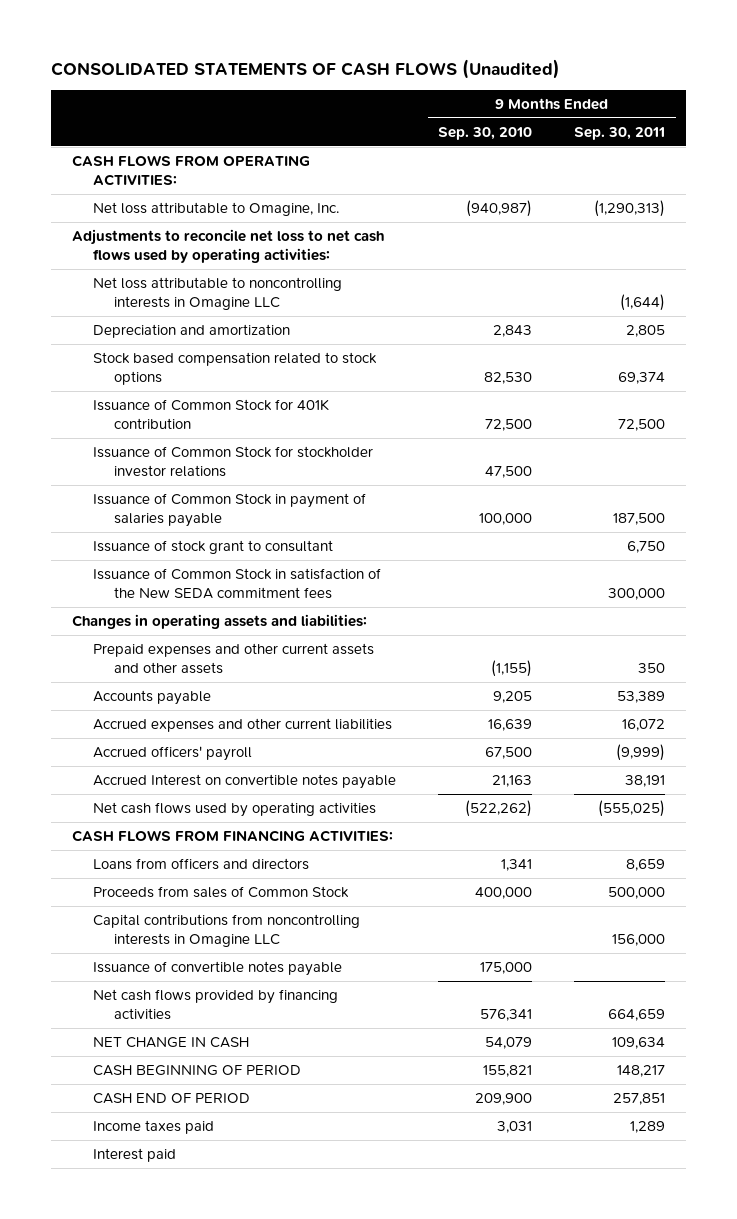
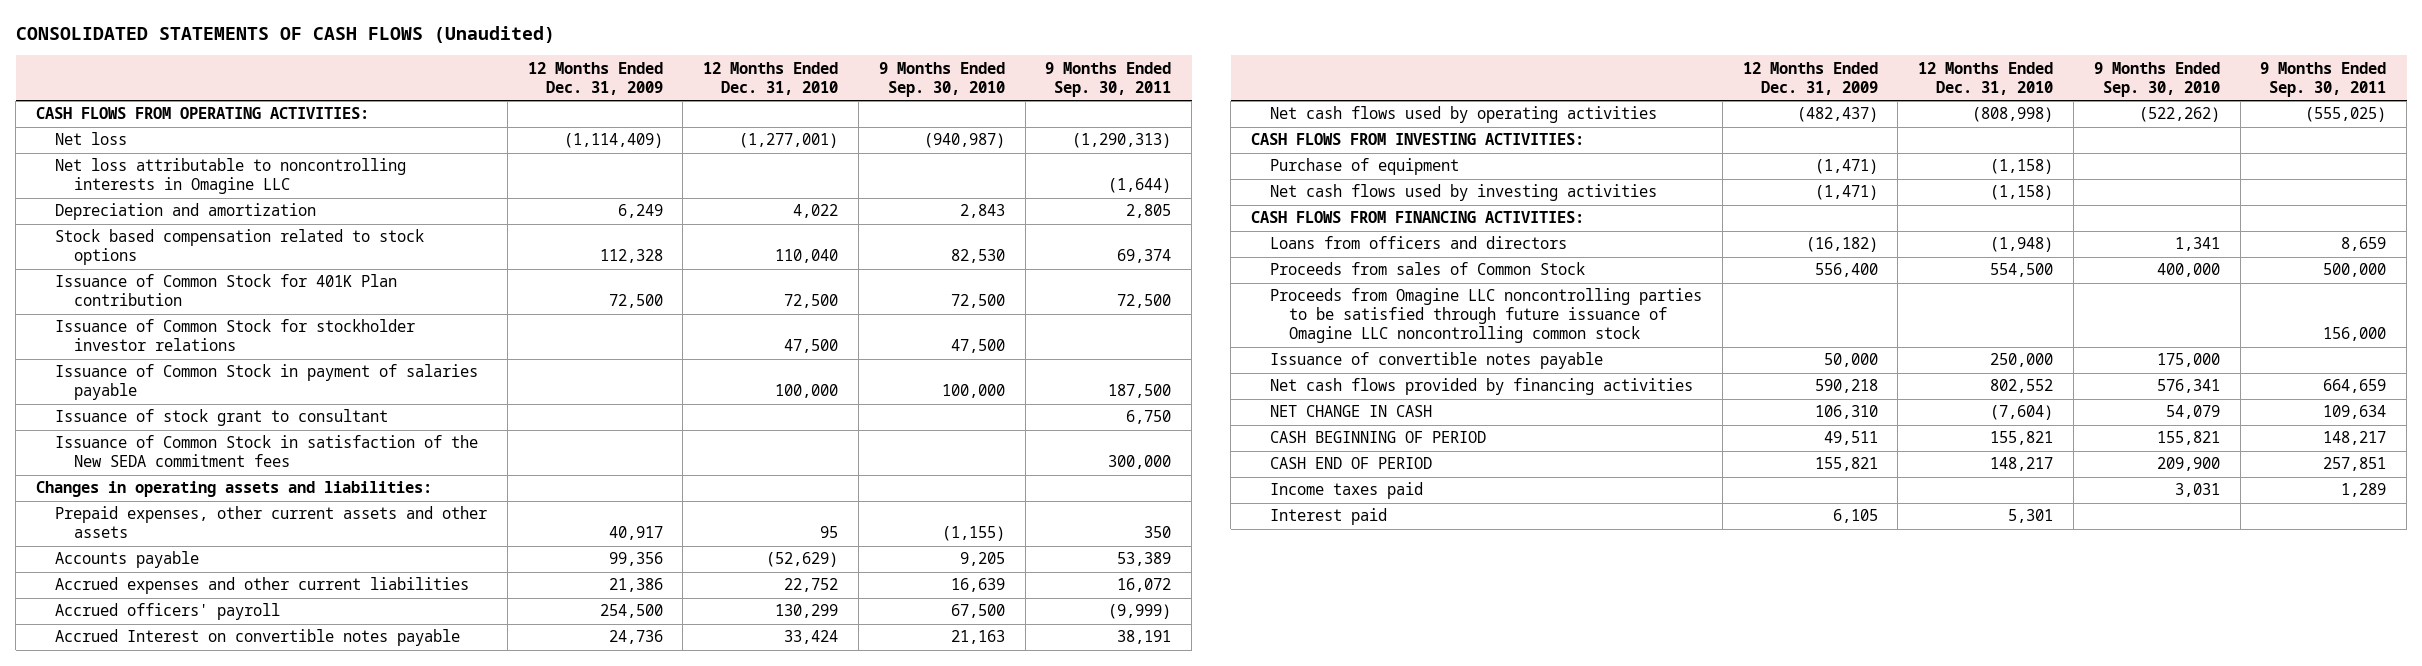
none -> [527,61,663,95] 12 Months Ended Dec. 31, 2009
none -> [703,61,839,95] 12 Months Ended Dec. 31, 2010
[72,229,385,264] Adjustments to reconcile net loss to net cash flows used by operating activities: -> none
[93,202,340,217] Net loss attributable to Omagine, Inc. -> [54,132,127,146] Net loss
[93,399,330,430] Issuance of Common Stock for 401K contribution -> [54,274,397,307] Issuance of Common Stock for 401K Plan contribution
[93,643,375,675] Prepaid expenses and other current assets and other assets -> [54,506,487,539] Prepaid expenses, other current assets and other assets
none -> [1250,133,1584,146] CASH FLOWS FROM INVESTING ACTIVITIES:
none -> [1270,158,1460,176] Purchase of equipment
none -> [1270,184,1658,202] Net cash flows used by investing activities
[93,914,361,948] Capital contributions from noncontrolling interests in Omagine LLC -> [1270,288,1703,344] Proceeds from Omagine LLC noncontrolling parties to be satisfied through future issuance of Omagine LLC noncontrolling common stock

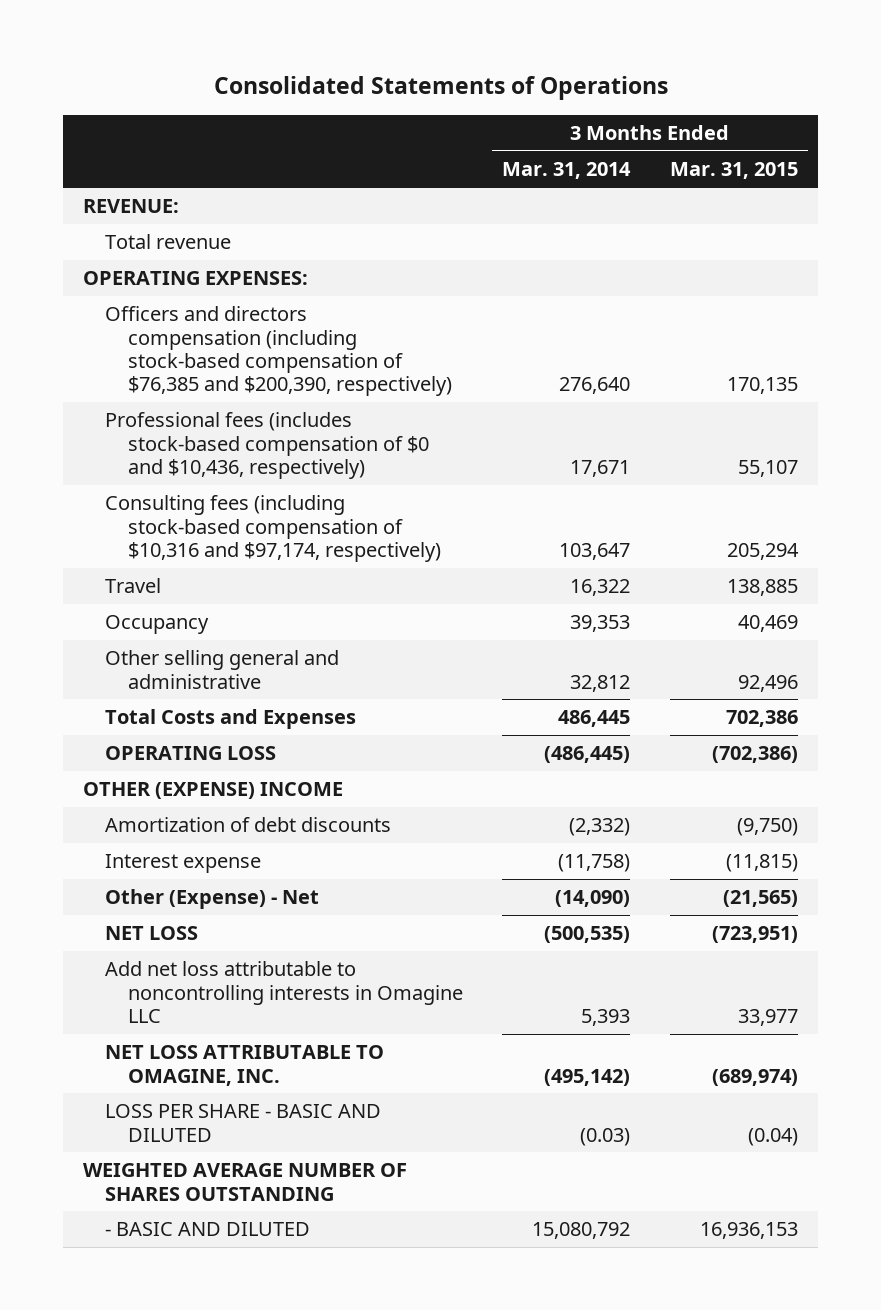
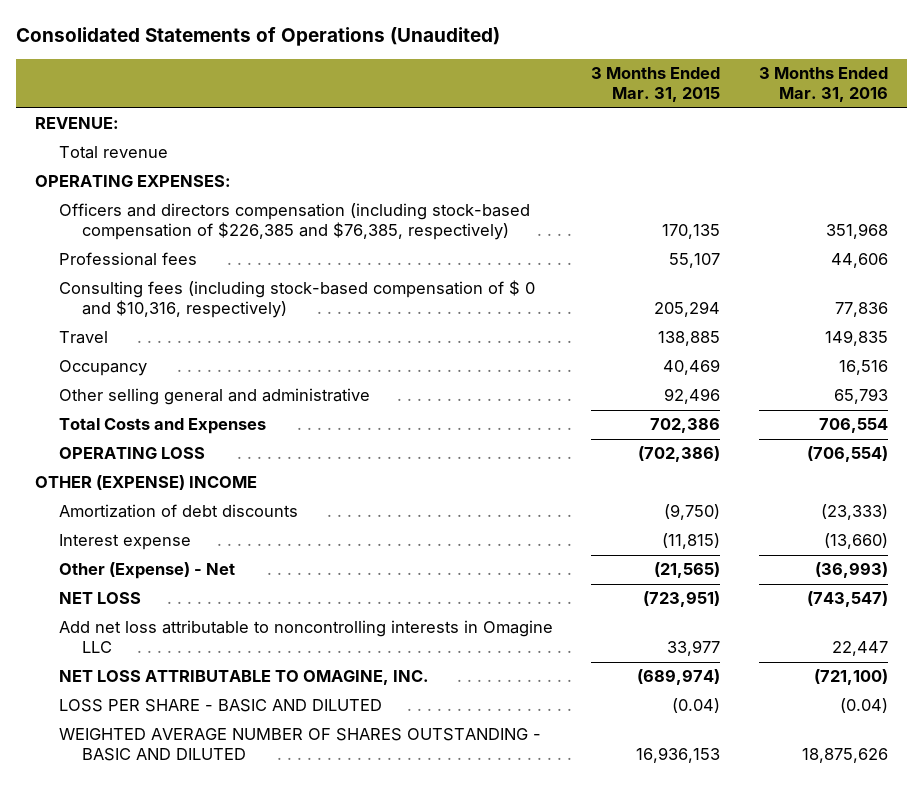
[213,76,668,101] Consolidated Statements of Operations -> [16,27,501,47] Consolidated Statements of Operations (Unaudited)
[502,162,632,180] Mar. 31, 2014 -> none
none -> [759,67,889,103] 3 Months Ended Mar. 31, 2016
[105,306,452,396] Officers and directors compensation (including stock-based compensation of $76,385 and $200,390, respectively) -> [58,203,530,241] Officers and directors compensation (including stock-based compensation of $226,385 and $76,385, respectively)
[105,412,429,479] Professional fees (includes stock-based compensation of $0 and $10,436, respectively) -> [58,252,197,267] Professional fees
[105,495,441,562] Consulting fees (including stock-based compensation of $10,316 and $97,174, respectively) -> [58,280,535,319] Consulting fees (including stock-based compensation of $ 0 and $10,316, respectively)
[83,1163,408,1201] WEIGHTED AVERAGE NUMBER OF SHARES OUTSTANDING -> none
[105,1222,311,1237] - BASIC AND DILUTED -> [58,728,541,762] WEIGHTED AVERAGE NUMBER OF SHARES OUTSTANDING - BASIC AND DILUTED

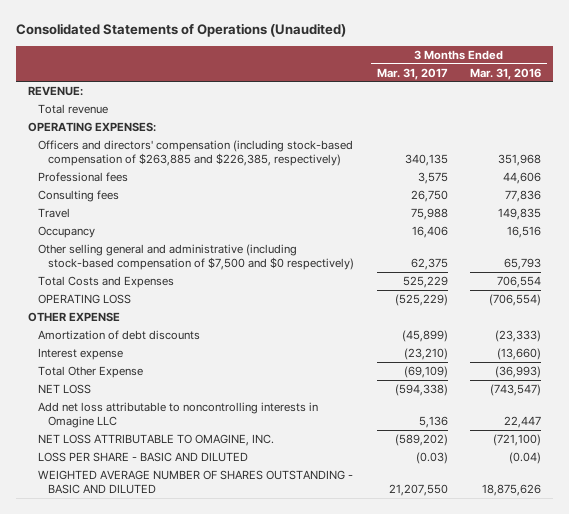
[591,67,721,103] 3 Months Ended Mar. 31, 2015 -> none
none -> [376,67,448,80] Mar. 31, 2017
[58,203,530,241] Officers and directors compensation (including stock-based compensation of $226,385 and $76,385, respectively) -> [37,139,353,167] Officers and directors' compensation (including stock-based compensation of $263,885 and $226,385, respectively)
[58,280,535,319] Consulting fees (including stock-based compensation of $ 0 and $10,316, respectively) -> [37,189,119,202] Consulting fees
[58,388,370,406] Other selling general and administrative -> [37,243,354,271] Other selling general and administrative (including stock-based compensation of $7,500 and $0 respectively)
[35,475,258,491] OTHER (EXPENSE) INCOME -> [27,311,120,322] OTHER EXPENSE
[58,562,235,580] Other (Expense) - Net -> [37,365,143,378] Total Other Expense

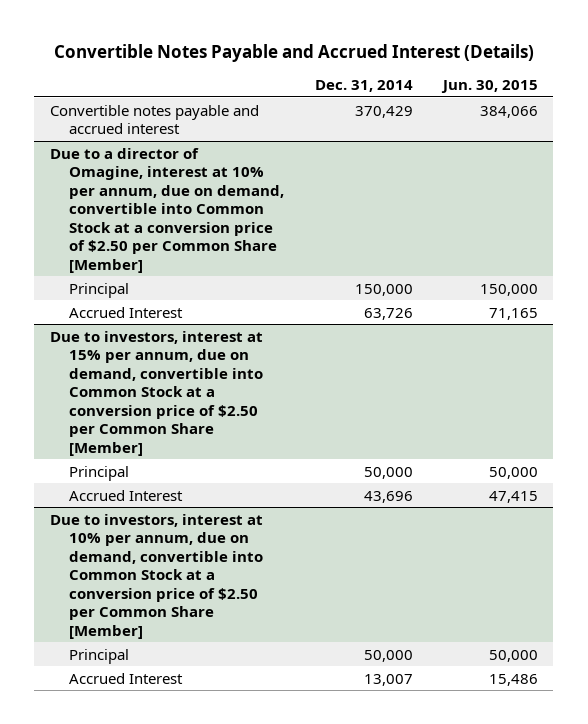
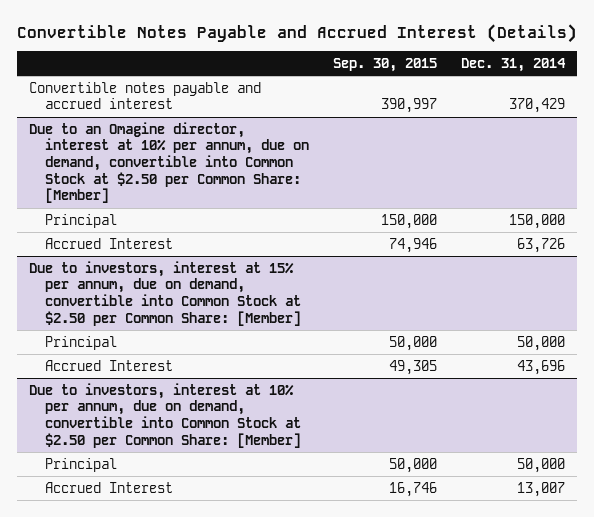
[441,80,539,94] Jun. 30, 2015 -> none
none -> [333,58,438,73] Sep. 30, 2015
[49,147,284,273] Due to a director of Omagine, interest at 10% per annum, due on demand, convertible into Common Stock at a conversion price of $2.50 per Common Share [Member] -> [28,121,309,204] Due to an Omagine director, interest at 10% per annum, due on demand, convertible into Common Stock at $2.50 per Common Share: [Member]
[49,330,263,456] Due to investors, interest at 15% per annum, due on demand, convertible into Common Stock at a conversion price of $2.50 per Common Share [Member] -> [28,260,301,326] Due to investors, interest at 15% per annum, due on demand, convertible into Common Stock at $2.50 per Common Share: [Member]
[49,513,263,639] Due to investors, interest at 10% per annum, due on demand, convertible into Common Stock at a conversion price of $2.50 per Common Share [Member] -> [28,382,301,448] Due to investors, interest at 10% per annum, due on demand, convertible into Common Stock at $2.50 per Common Share: [Member]

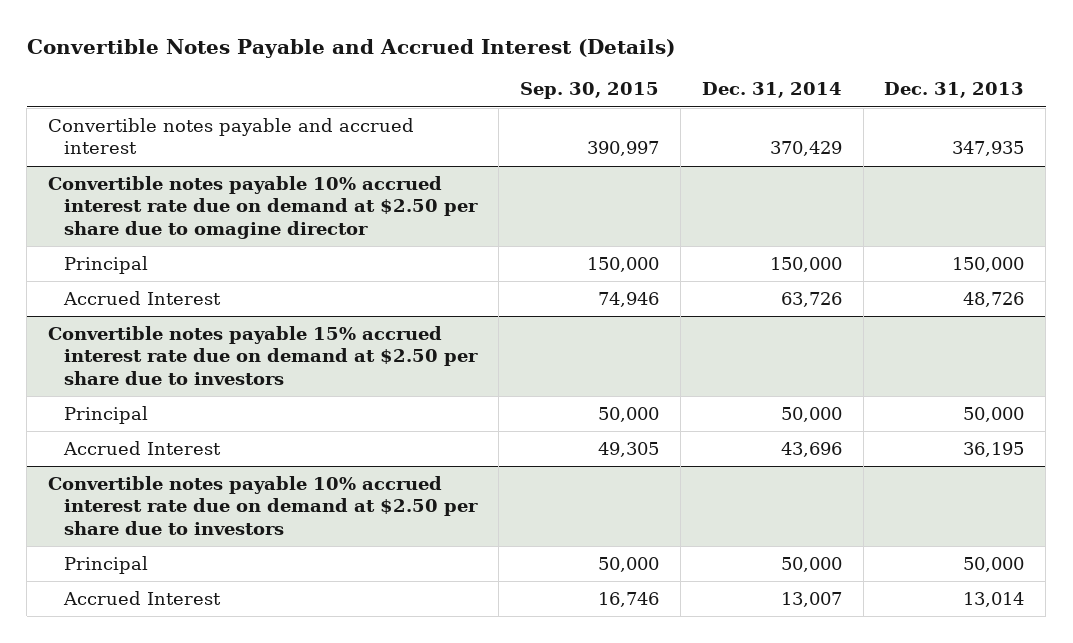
none -> [884,82,1025,99] Dec. 31, 2013
[28,121,309,204] Due to an Omagine director, interest at 10% per annum, due on demand, convertible into Common Stock at $2.50 per Common Share: [Member] -> [48,175,478,239] Convertible notes payable 10% accrued interest rate due on demand at $2.50 per share due to omagine director
[28,260,301,326] Due to investors, interest at 15% per annum, due on demand, convertible into Common Stock at $2.50 per Common Share: [Member] -> [48,325,478,385] Convertible notes payable 15% accrued interest rate due on demand at $2.50 per share due to investors
[28,382,301,448] Due to investors, interest at 10% per annum, due on demand, convertible into Common Stock at $2.50 per Common Share: [Member] -> [48,475,478,535] Convertible notes payable 10% accrued interest rate due on demand at $2.50 per share due to investors

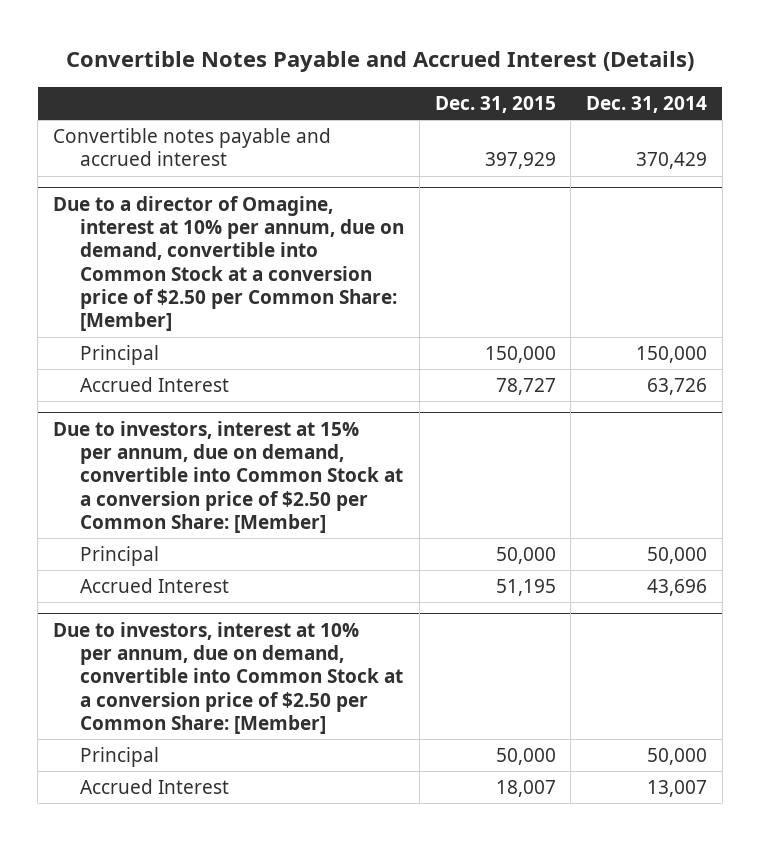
[519,82,659,100] Sep. 30, 2015 -> none
[884,82,1025,99] Dec. 31, 2013 -> none
none -> [434,95,556,113] Dec. 31, 2015
[48,175,478,239] Convertible notes payable 10% accrued interest rate due on demand at $2.50 per share due to omagine director -> [52,195,405,332] Due to a director of Omagine, interest at 10% per annum, due on demand, convertible into Common Stock at a conversion price of $2.50 per Common Share: [Member]
[48,325,478,385] Convertible notes payable 15% accrued interest rate due on demand at $2.50 per share due to investors -> [52,420,404,533] Due to investors, interest at 15% per annum, due on demand, convertible into Common Stock at a conversion price of $2.50 per Common Share: [Member]
[48,475,478,535] Convertible notes payable 10% accrued interest rate due on demand at $2.50 per share due to investors -> [52,621,404,734] Due to investors, interest at 10% per annum, due on demand, convertible into Common Stock at a conversion price of $2.50 per Common Share: [Member]

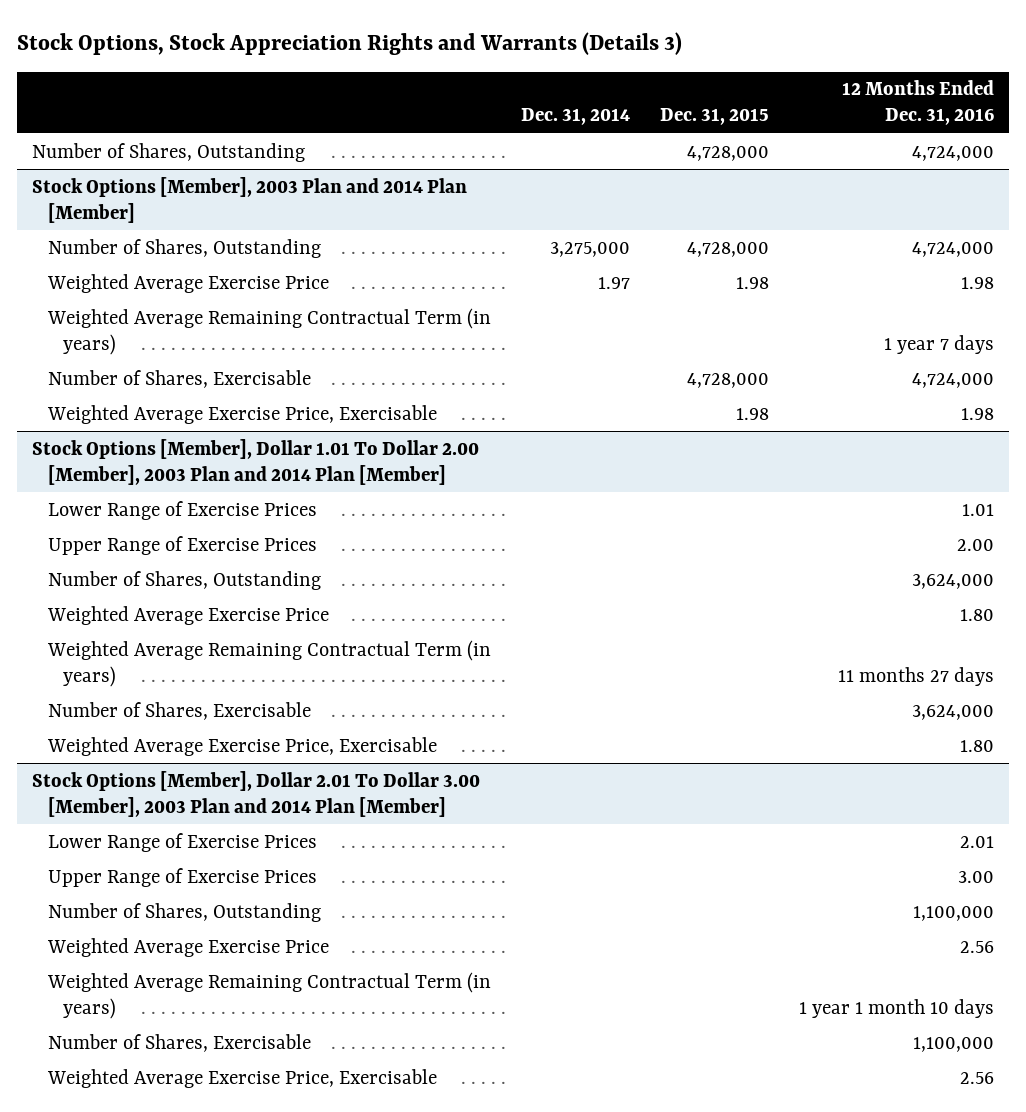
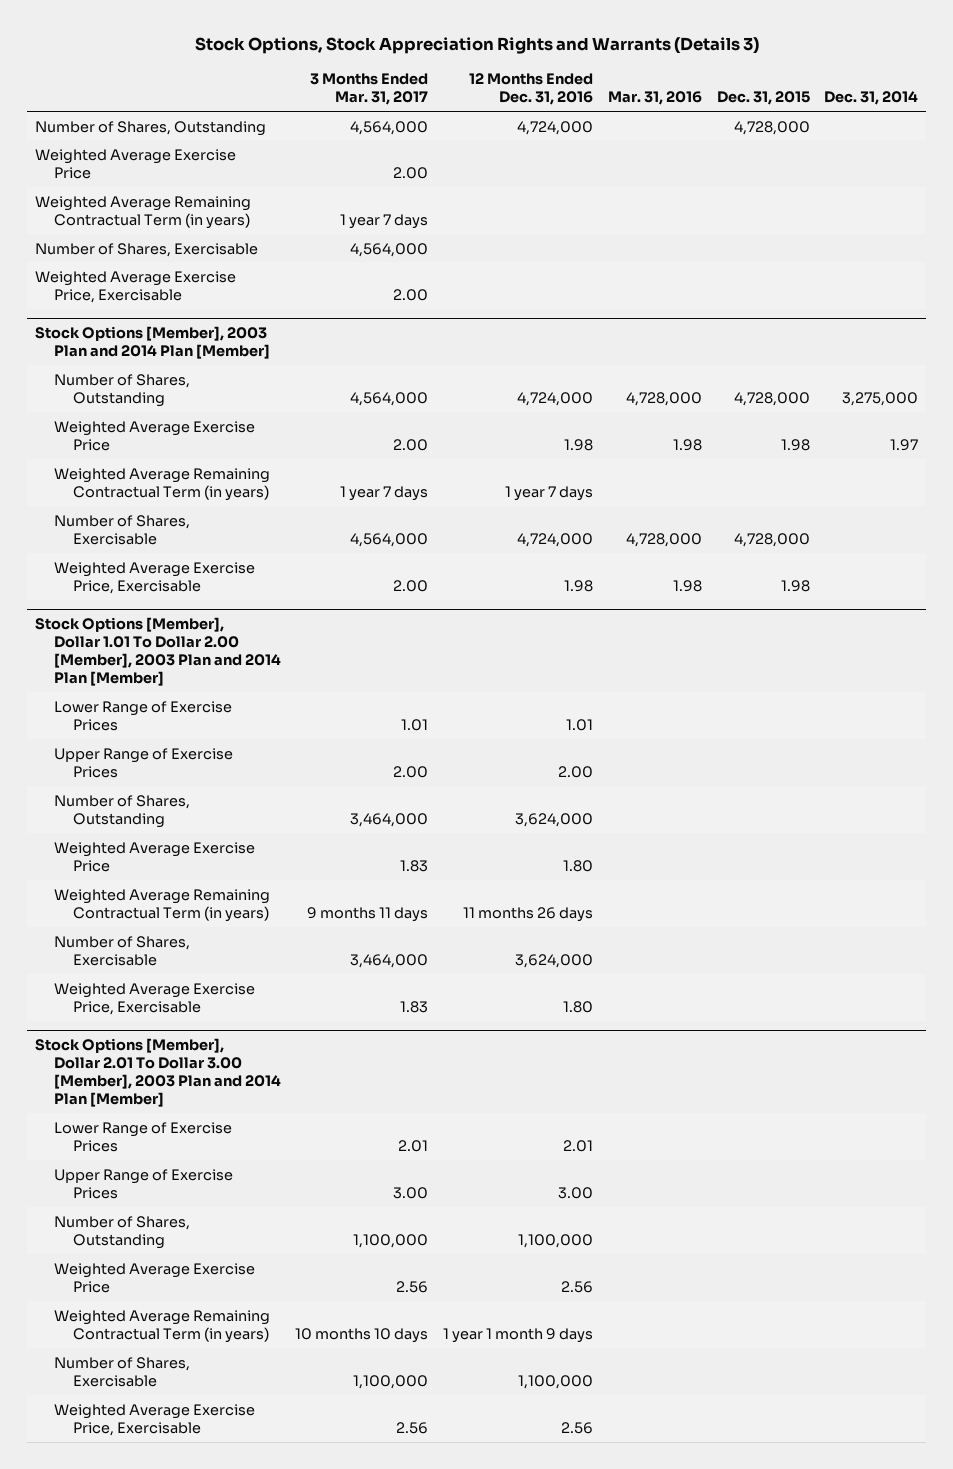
none -> [310,73,429,106] 3 Months Ended Mar. 31, 2017
none -> [607,91,702,106] Mar. 31, 2016
none -> [34,148,236,179] Weighted Average Exercise Price
none -> [34,195,251,229] Weighted Average Remaining Contractual Term (in years)
none -> [34,242,258,257] Number of Shares, Exercisable
none -> [34,270,236,303] Weighted Average Exercise Price, Exercisable
[837,666,994,686] 11 months 27 days -> [463,906,594,922] 11 months 26 days
[798,998,994,1018] 1 year 1 month 10 days -> [443,1327,594,1343] 1 year 1 month 9 days

